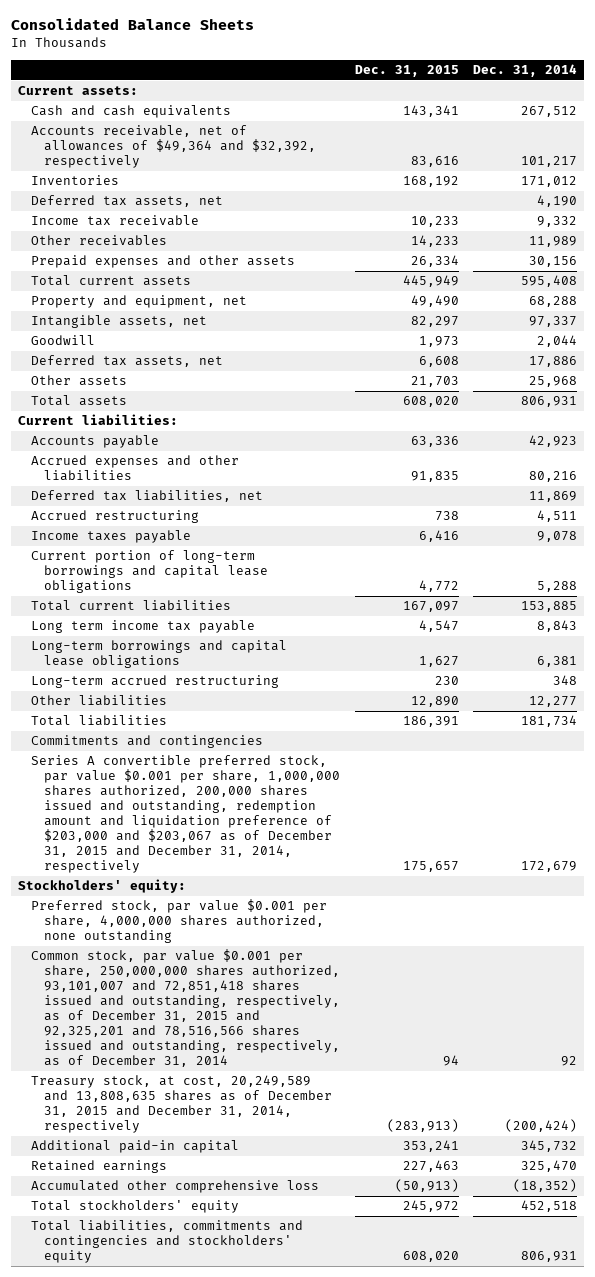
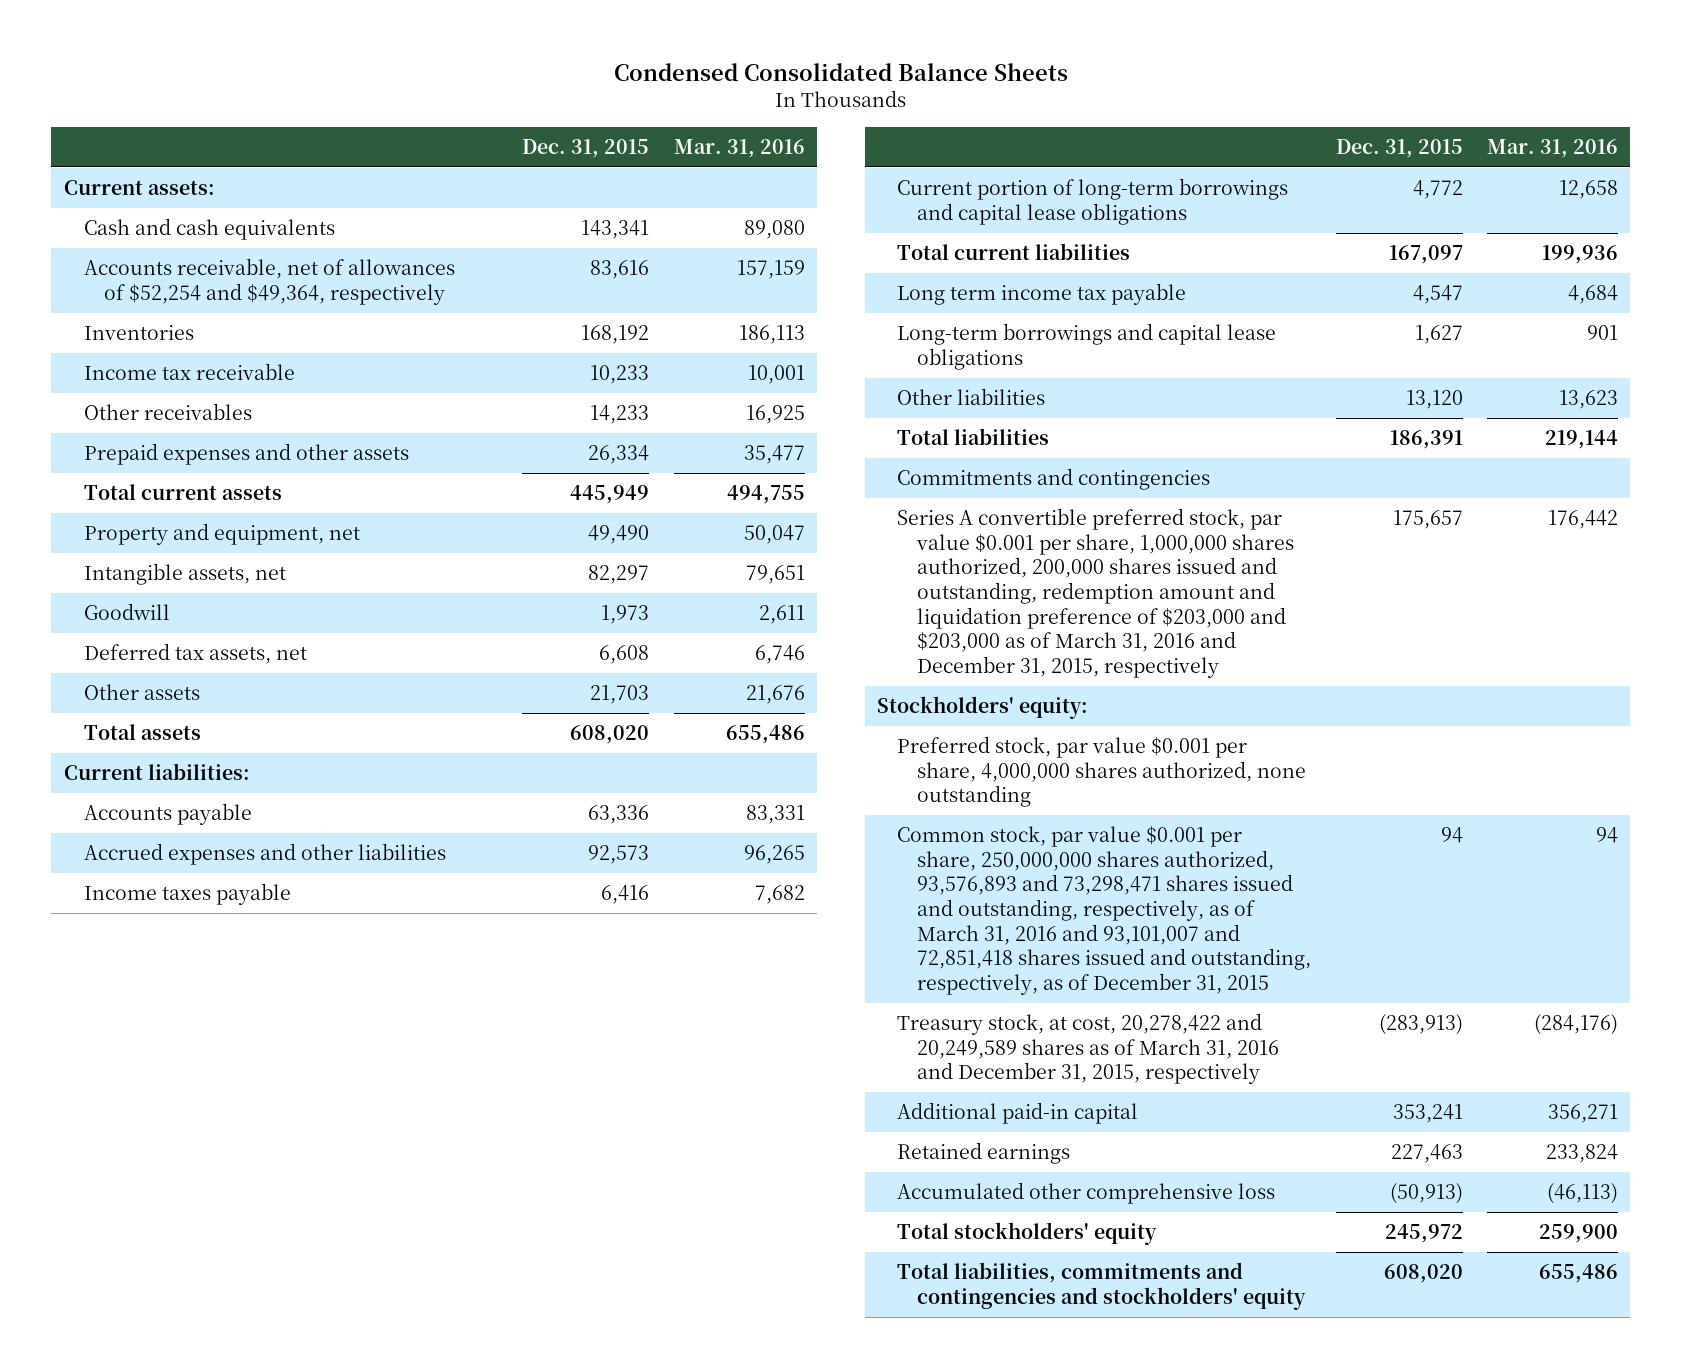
[10,18,254,31] Consolidated Balance Sheets -> [613,63,1068,82] Condensed Consolidated Balance Sheets
[473,63,578,77] Dec. 31, 2014 -> none
none -> [673,138,805,158] Mar. 31, 2016
[31,125,316,169] Accounts receivable, net of allowances of $49,364 and $32,392, respectively -> [83,258,455,305] Accounts receivable, net of allowances of $52,254 and $49,364, respectively
[31,195,224,208] Deferred tax assets, net -> none
[31,490,264,503] Deferred tax liabilities, net -> none
[31,510,200,524] Accrued restructuring -> none
[410,471,459,483] 91,835 -> [588,845,650,865] 92,573
[31,675,280,689] Long-term accrued restructuring -> none
[410,696,459,708] 12,890 -> [1405,390,1463,410] 13,120
[31,755,340,874] Series A convertible preferred stock, par value $0.001 per share, 1,000,000 shares authorized, 200,000 shares issued and outstanding, redemption amount and liquidation preference of $203,000 and $203,067 as of December 31, 2015 and December 31, 2014, respectively -> [897,508,1295,678] Series A convertible preferred stock, par value $0.001 per share, 1,000,000 shares authorized, 200,000 shares issued and outstanding, redemption amount and liquidation preference of $203,000 and $203,000 as of March 31, 2016 and December 31, 2015, respectively
[31,949,340,1068] Common stock, par value $0.001 per share, 250,000,000 shares authorized, 93,101,007 and 72,851,418 shares issued and outstanding, respectively, as of December 31, 2015 and 92,325,201 and 78,516,566 shares issued and outstanding, respectively, as of December 31, 2014 -> [897,826,1312,995] Common stock, par value $0.001 per share, 250,000,000 shares authorized, 93,576,893 and 73,298,471 shares issued and outstanding, respectively, as of March 31, 2016 and 93,101,007 and 72,851,418 shares issued and outstanding, respectively, as of December 31, 2015
[31,1075,332,1134] Treasury stock, at cost, 20,249,589 and 13,808,635 shares as of December 31, 2015 and December 31, 2014, respectively -> [897,1013,1280,1085] Treasury stock, at cost, 20,278,422 and 20,249,589 shares as of March 31, 2016 and December 31, 2015, respectively

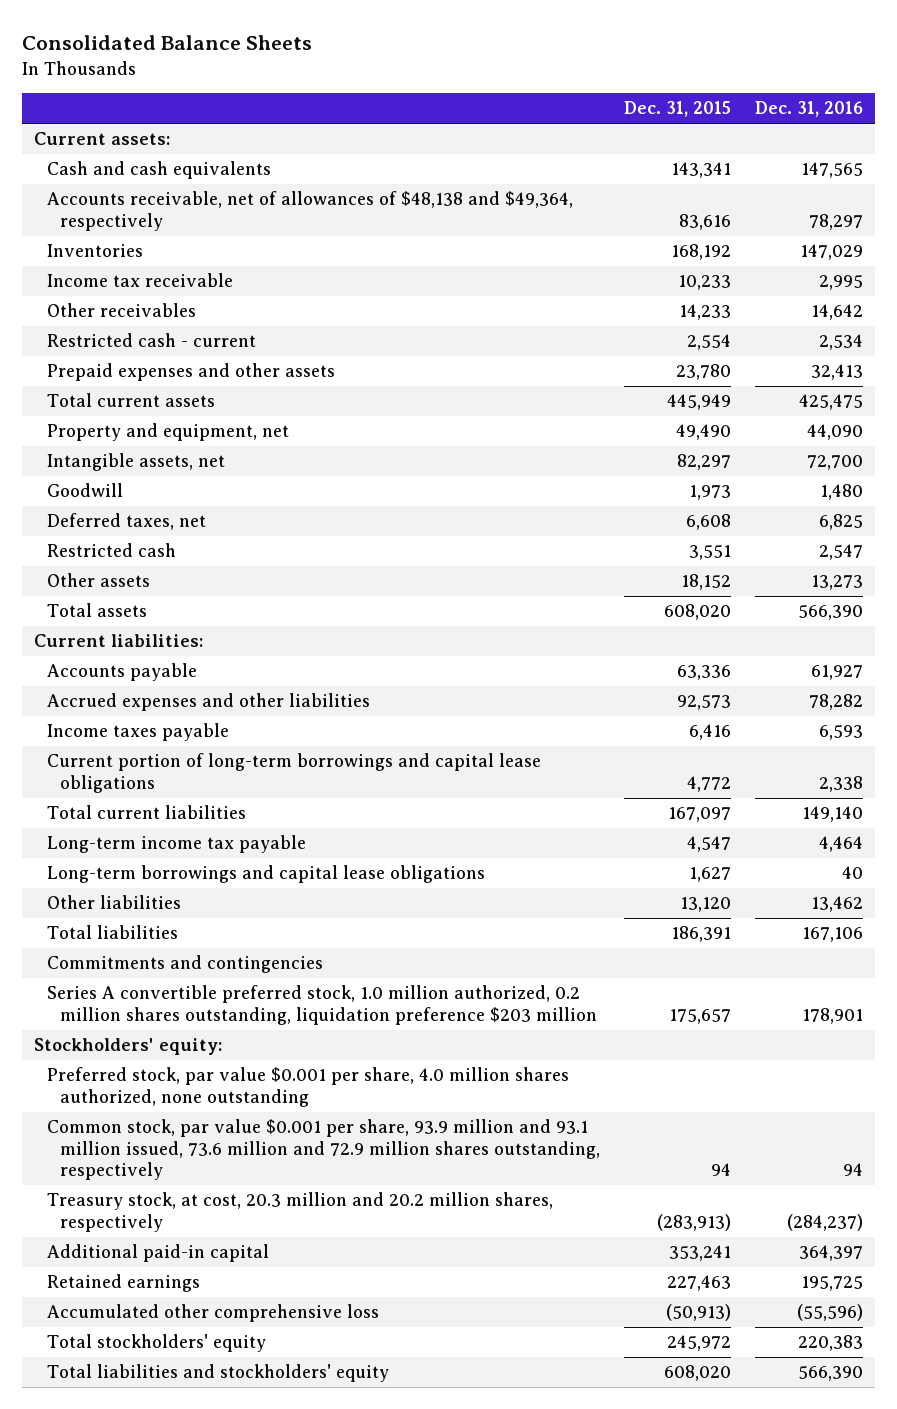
[613,63,1068,82] Condensed Consolidated Balance Sheets -> [22,35,313,51] Consolidated Balance Sheets
[673,138,805,158] Mar. 31, 2016 -> none
none -> [754,101,863,118] Dec. 31, 2016
[83,258,455,305] Accounts receivable, net of allowances of $52,254 and $49,364, respectively -> [46,191,573,231] Accounts receivable, net of allowances of $48,138 and $49,364, respectively
none -> [46,333,256,348] Restricted cash - current
[588,445,650,465] 26,334 -> [675,364,731,381] 23,780
[83,643,307,665] Deferred tax assets, net -> [46,513,206,531] Deferred taxes, net
none -> [46,543,176,558] Restricted cash
[590,685,650,705] 21,703 -> [680,574,731,591] 18,152
[897,283,1187,306] Long term income tax payable -> [46,835,306,854] Long-term income tax payable
[897,508,1295,678] Series A convertible preferred stock, par value $0.001 per share, 1,000,000 shares authorized, 200,000 shares issued and outstanding, redemption amount and liquidation preference of $203,000 and $203,000 as of March 31, 2016 and December 31, 2015, respectively -> [46,985,597,1025] Series A convertible preferred stock, 1.0 million authorized, 0.2 million shares outstanding, liquidation preference $203 million
[897,736,1307,808] Preferred stock, par value $0.001 per share, 4,000,000 shares authorized, none outstanding -> [46,1067,569,1107] Preferred stock, par value $0.001 per share, 4.0 million shares authorized, none outstanding
[897,826,1312,995] Common stock, par value $0.001 per share, 250,000,000 shares authorized, 93,576,893 and 73,298,471 shares issued and outstanding, respectively, as of March 31, 2016 and 93,101,007 and 72,851,418 shares issued and outstanding, respectively, as of December 31, 2015 -> [46,1119,600,1181] Common stock, par value $0.001 per share, 93.9 million and 93.1 million issued, 73.6 million and 72.9 million shares outstanding, respectively
[897,1013,1280,1085] Treasury stock, at cost, 20,278,422 and 20,249,589 shares as of March 31, 2016 and December 31, 2015, respectively -> [46,1192,553,1232] Treasury stock, at cost, 20.3 million and 20.2 million shares, respectively
[897,1262,1307,1310] Total liabilities, commitments and contingencies and stockholders' equity -> [46,1364,389,1383] Total liabilities and stockholders' equity

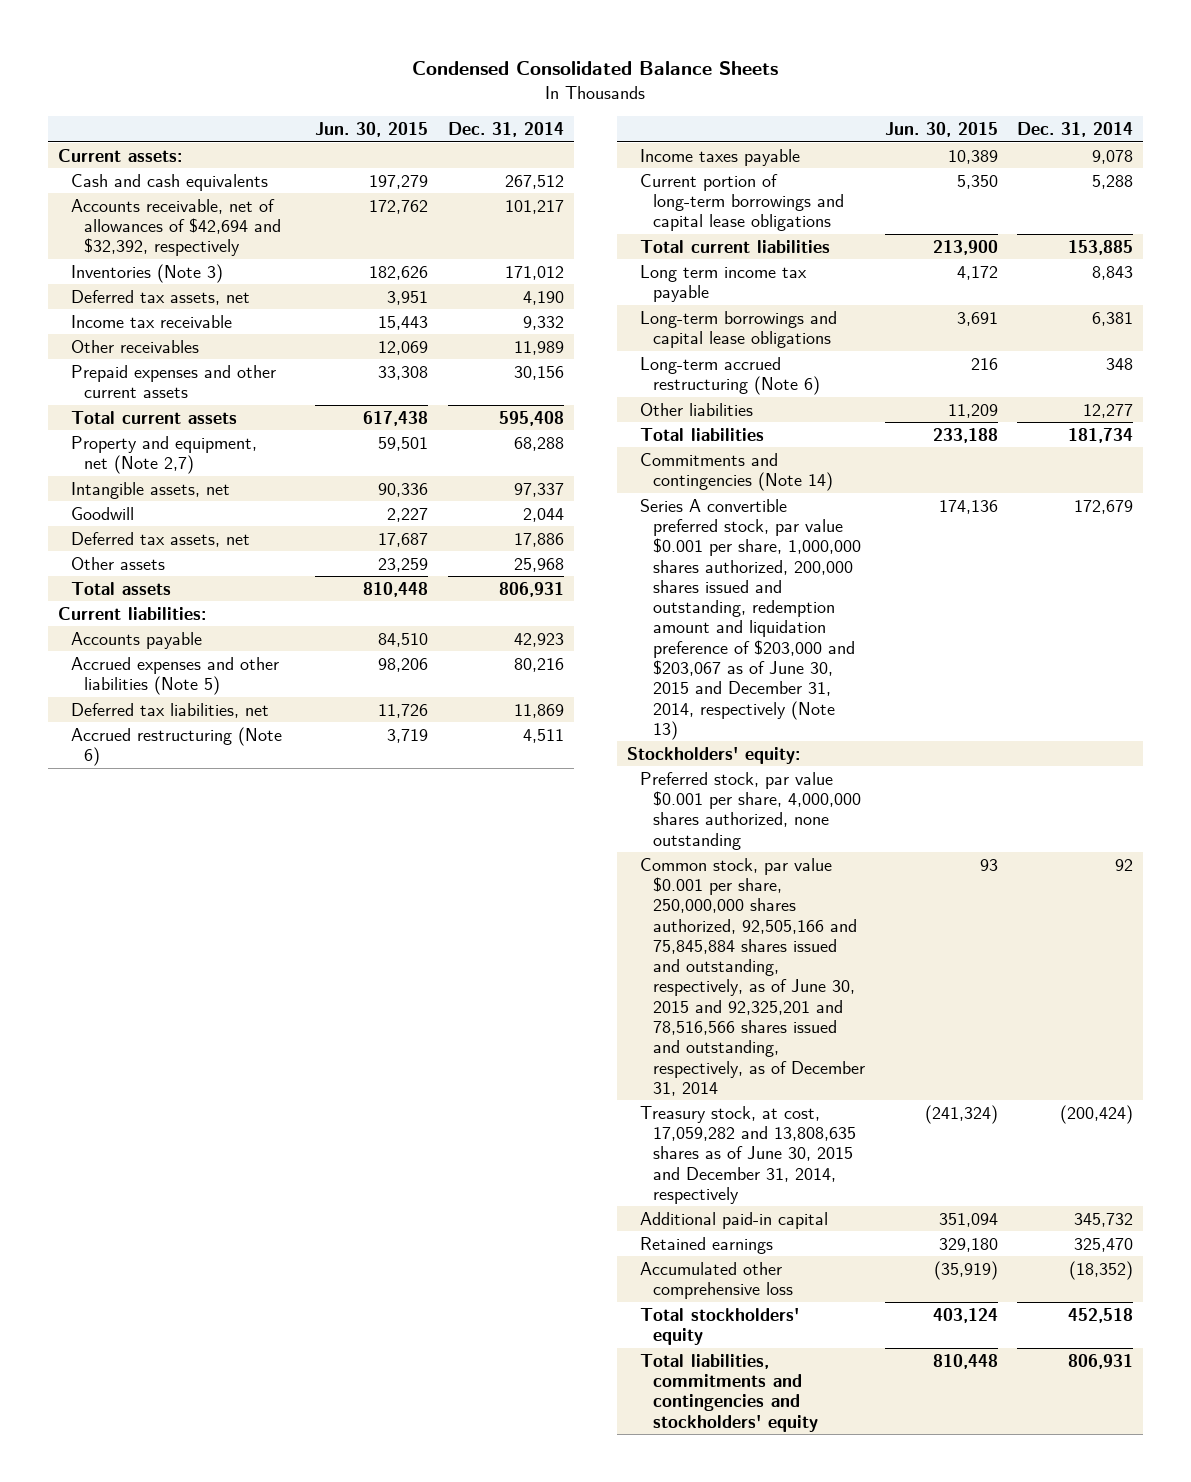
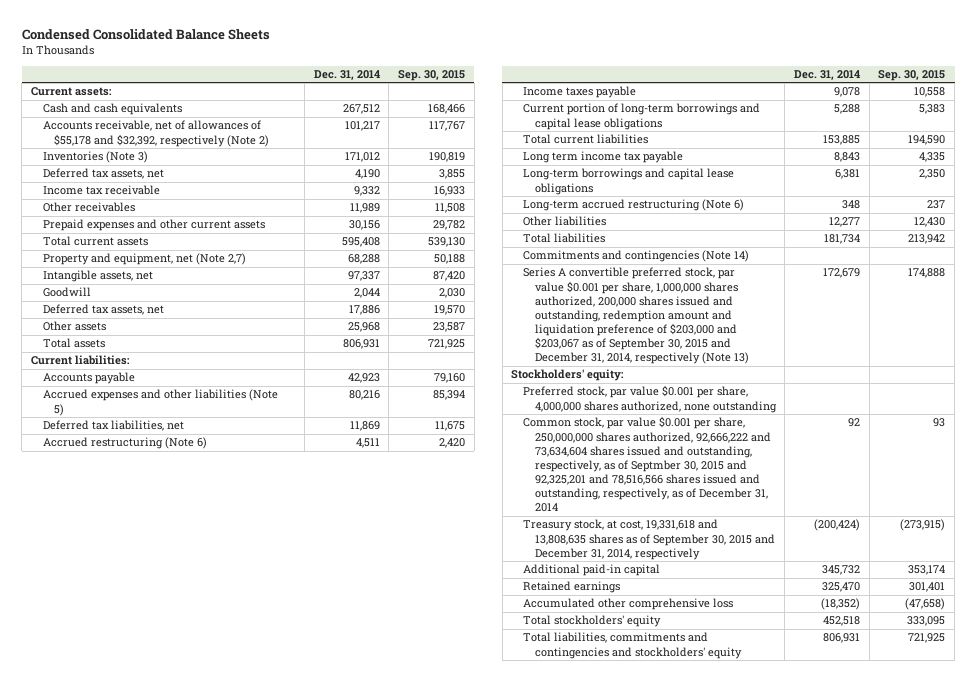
[315,122,429,138] Jun. 30, 2015 -> none
none -> [398,69,466,81] Sep. 30, 2015
[70,198,281,257] Accounts receivable, net of allowances of $42,694 and $32,392, respectively -> [42,120,270,147] Accounts receivable, net of allowances of $55,178 and $32,392, respectively (Note 2)
[640,498,861,740] Series A convertible preferred stock, par value $0.001 per share, 1,000,000 shares authorized, 200,000 shares issued and outstanding, redemption amount and liquidation preference of $203,000 and $203,067 as of June 30, 2015 and December 31, 2014, respectively (Note 13) -> [523,267,749,365] Series A convertible preferred stock, par value $0.001 per share, 1,000,000 shares authorized, 200,000 shares issued and outstanding, redemption amount and liquidation preference of $203,000 and $203,067 as of September 30, 2015 and December 31, 2014, respectively (Note 13)
[640,857,865,1096] Common stock, par value $0.001 per share, 250,000,000 shares authorized, 92,505,166 and 75,845,884 shares issued and outstanding, respectively, as of June 30, 2015 and 92,325,201 and 78,516,566 shares issued and outstanding, respectively, as of December 31, 2014 -> [523,416,771,513] Common stock, par value $0.001 per share, 250,000,000 shares authorized, 92,666,222 and 73,634,604 shares issued and outstanding, respectively, as of Septmber 30, 2015 and 92,325,201 and 78,516,566 shares issued and outstanding, respectively, as of December 31, 2014
[640,1105,856,1204] Treasury stock, at cost, 17,059,282 and 13,808,635 shares as of June 30, 2015 and December 31, 2014, respectively -> [523,519,775,560] Treasury stock, at cost, 19,331,618 and 13,808,635 shares as of September 30, 2015 and December 31, 2014, respectively

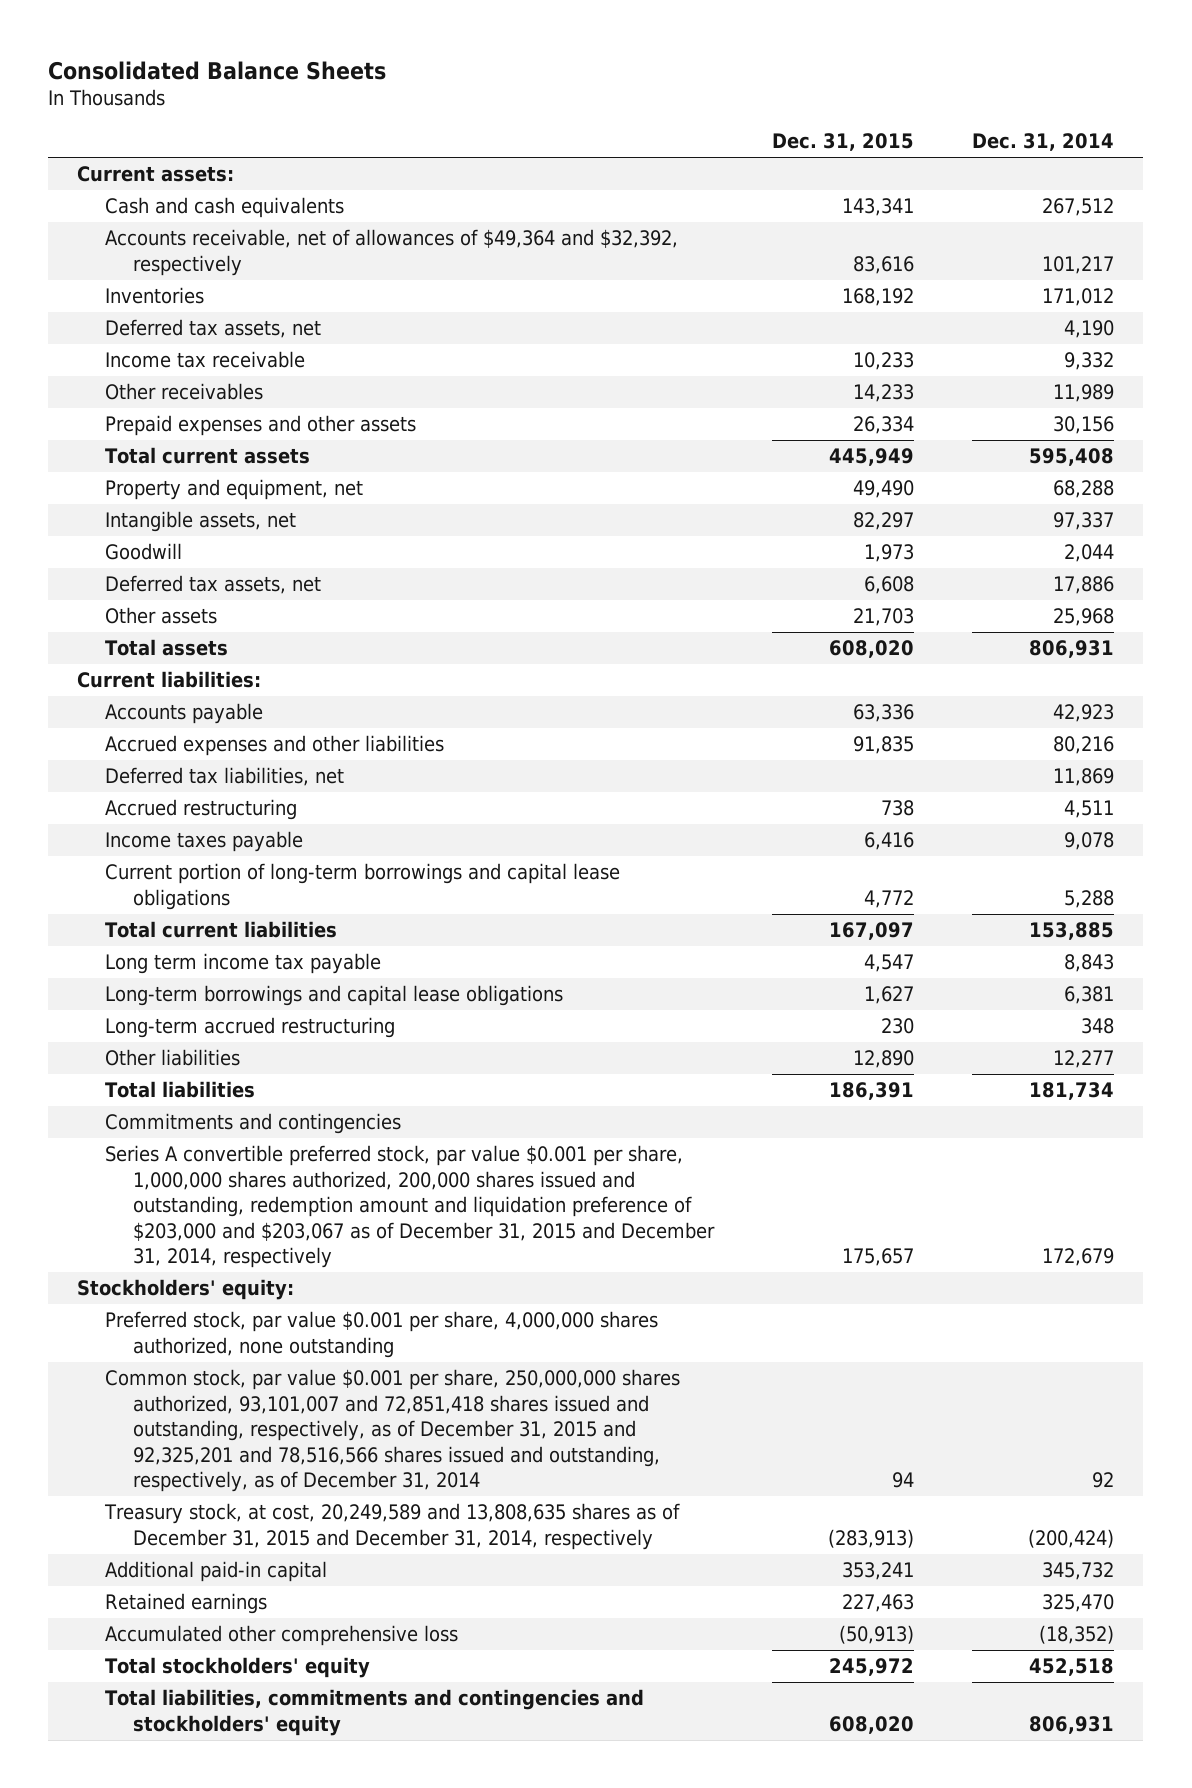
[21,29,270,41] Condensed Consolidated Balance Sheets -> [48,60,387,80] Consolidated Balance Sheets
[398,69,466,81] Sep. 30, 2015 -> none
none -> [772,133,915,152] Dec. 31, 2015
[42,120,270,147] Accounts receivable, net of allowances of $55,178 and $32,392, respectively (Note 2) -> [105,229,679,276] Accounts receivable, net of allowances of $49,364 and $32,392, respectively
[42,151,148,164] Inventories (Note 3) -> [105,287,205,305] Inventories
[42,219,265,232] Prepaid expenses and other current assets -> [105,415,417,437] Prepaid expenses and other assets
[42,253,246,266] Property and equipment, net (Note 2,7) -> [105,479,364,501] Property and equipment, net
[42,389,278,416] Accrued expenses and other liabilities (Note 5) -> [105,735,445,757] Accrued expenses and other liabilities
[42,437,207,450] Accrued restructuring (Note 6) -> [105,799,298,821] Accrued restructuring
[523,199,745,212] Long-term accrued restructuring (Note 6) -> [105,1017,396,1039] Long-term accrued restructuring
[523,250,750,263] Commitments and contingencies (Note 14) -> [105,1113,402,1135] Commitments and contingencies
[523,267,749,365] Series A convertible preferred stock, par value $0.001 per share, 1,000,000 shares authorized, 200,000 shares issued and outstanding, redemption amount and liquidation preference of $203,000 and $203,067 as of September 30, 2015 and December 31, 2014, respectively (Note 13) -> [105,1145,716,1269] Series A convertible preferred stock, par value $0.001 per share, 1,000,000 shares authorized, 200,000 shares issued and outstanding, redemption amount and liquidation preference of $203,000 and $203,067 as of December 31, 2015 and December 31, 2014, respectively
[523,416,771,513] Common stock, par value $0.001 per share, 250,000,000 shares authorized, 92,666,222 and 73,634,604 shares issued and outstanding, respectively, as of Septmber 30, 2015 and 92,325,201 and 78,516,566 shares issued and outstanding, respectively, as of December 31, 2014 -> [105,1369,681,1493] Common stock, par value $0.001 per share, 250,000,000 shares authorized, 93,101,007 and 72,851,418 shares issued and outstanding, respectively, as of December 31, 2015 and 92,325,201 and 78,516,566 shares issued and outstanding, respectively, as of December 31, 2014
[523,519,775,560] Treasury stock, at cost, 19,331,618 and 13,808,635 shares as of September 30, 2015 and December 31, 2014, respectively -> [104,1503,681,1550] Treasury stock, at cost, 20,249,589 and 13,808,635 shares as of December 31, 2015 and December 31, 2014, respectively

